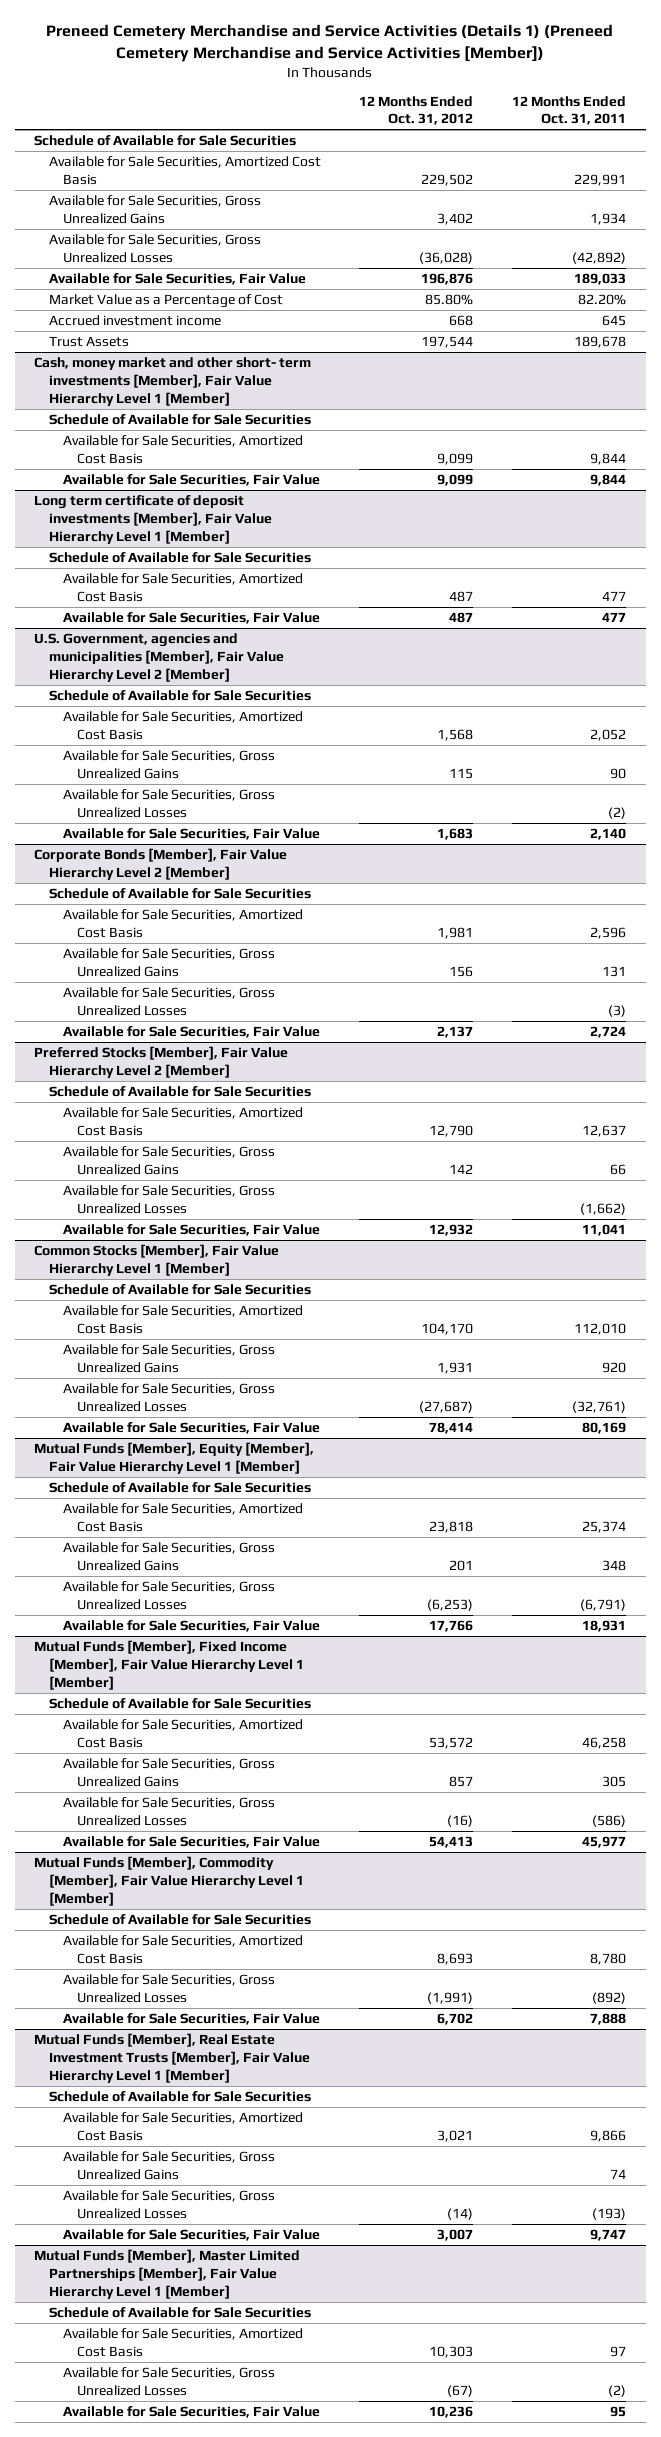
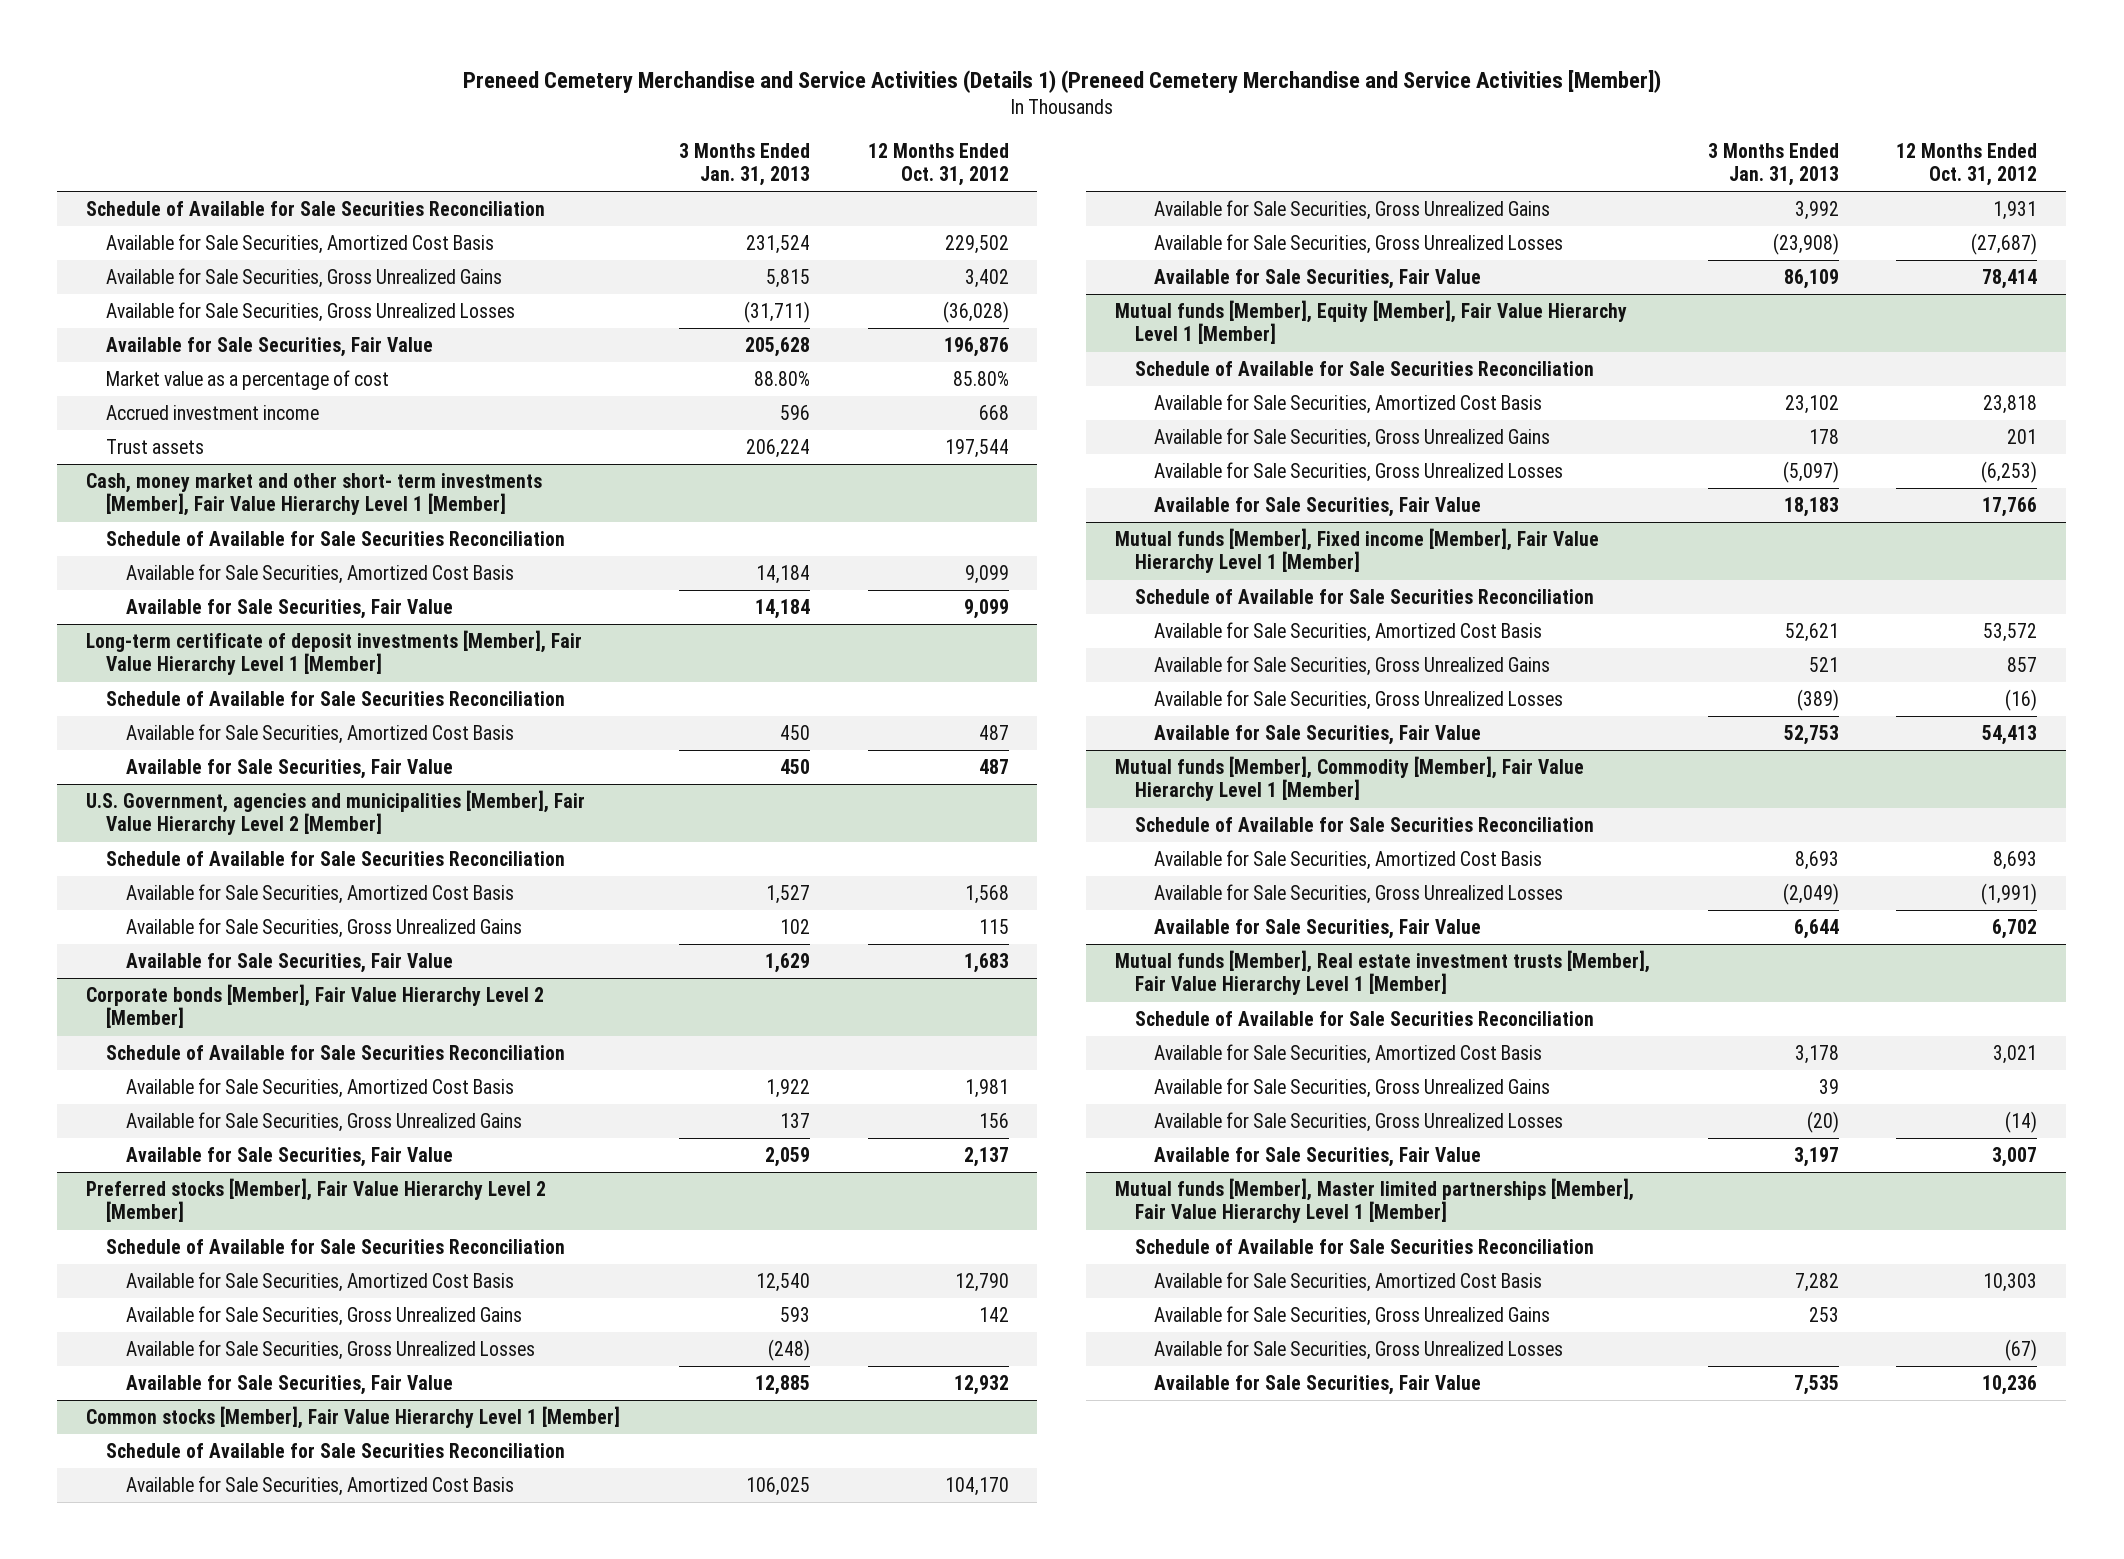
[512,95,627,126] 12 Months Ended Oct. 31, 2011 -> none
none -> [678,142,810,187] 3 Months Ended Jan. 31, 2013
[34,135,297,147] Schedule of Available for Sale Securities -> [86,201,546,217] Schedule of Available for Sale Securities Reconciliation
[48,294,283,309] Market Value as a Percentage of Cost -> [105,370,389,391] Market value as a percentage of cost
[48,336,129,348] Trust Assets -> [105,439,204,455] Trust assets
[48,414,311,426] Schedule of Available for Sale Securities -> [105,531,565,547] Schedule of Available for Sale Securities Reconciliation
[34,495,272,544] Long term certificate of deposit investments [Member], Fair Value Hierarchy Level 1 [Member] -> [86,630,583,676] Long-term certificate of deposit investments [Member], Fair Value Hierarchy Level 1 [Member]
[48,552,311,564] Schedule of Available for Sale Securities -> [105,691,565,707] Schedule of Available for Sale Securities Reconciliation
[48,690,311,702] Schedule of Available for Sale Securities -> [105,851,565,867] Schedule of Available for Sale Securities Reconciliation
[62,789,275,818] Available for Sale Securities, Gross Unrealized Losses -> none
[34,848,288,880] Corporate Bonds [Member], Fair Value Hierarchy Level 2 [Member] -> [86,984,545,1029] Corporate bonds [Member], Fair Value Hierarchy Level 2 [Member]
[48,888,311,900] Schedule of Available for Sale Securities -> [105,1045,565,1061] Schedule of Available for Sale Securities Reconciliation
[62,987,275,1016] Available for Sale Securities, Gross Unrealized Losses -> none
[34,1046,289,1078] Preferred Stocks [Member], Fair Value Hierarchy Level 2 [Member] -> [86,1178,547,1223] Preferred stocks [Member], Fair Value Hierarchy Level 2 [Member]
[48,1086,311,1098] Schedule of Available for Sale Securities -> [105,1239,565,1255] Schedule of Available for Sale Securities Reconciliation
[34,1244,280,1276] Common Stocks [Member], Fair Value Hierarchy Level 1 [Member] -> [86,1406,621,1430] Common stocks [Member], Fair Value Hierarchy Level 1 [Member]
[48,1284,311,1296] Schedule of Available for Sale Securities -> [105,1443,565,1459] Schedule of Available for Sale Securities Reconciliation
[34,1442,315,1474] Mutual Funds [Member], Equity [Member], Fair Value Hierarchy Level 1 [Member] -> [1115,300,1628,345] Mutual funds [Member], Equity [Member], Fair Value Hierarchy Level 1 [Member]
[48,1482,311,1494] Schedule of Available for Sale Securities -> [1134,361,1594,377] Schedule of Available for Sale Securities Reconciliation
[34,1640,304,1690] Mutual Funds [Member], Fixed Income [Member], Fair Value Hierarchy Level 1 [Member] -> [1115,528,1600,574] Mutual funds [Member], Fixed income [Member], Fair Value Hierarchy Level 1 [Member]
[48,1698,311,1710] Schedule of Available for Sale Securities -> [1134,589,1594,605] Schedule of Available for Sale Securities Reconciliation
[34,1856,304,1906] Mutual Funds [Member], Commodity [Member], Fair Value Hierarchy Level 1 [Member] -> [1115,756,1585,802] Mutual funds [Member], Commodity [Member], Fair Value Hierarchy Level 1 [Member]
[48,1914,311,1926] Schedule of Available for Sale Securities -> [1134,817,1594,833] Schedule of Available for Sale Securities Reconciliation
[34,2033,310,2083] Mutual Funds [Member], Real Estate Investment Trusts [Member], Fair Value Hierarchy Level 1 [Member] -> [1115,950,1651,996] Mutual funds [Member], Real estate investment trusts [Member], Fair Value Hierarchy Level 1 [Member]
[48,2091,311,2103] Schedule of Available for Sale Securities -> [1134,1011,1594,1027] Schedule of Available for Sale Securities Reconciliation
[34,2249,301,2299] Mutual Funds [Member], Master Limited Partnerships [Member], Fair Value Hierarchy Level 1 [Member] -> [1115,1178,1635,1224] Mutual funds [Member], Master limited partnerships [Member], Fair Value Hierarchy Level 1 [Member]
[48,2307,311,2319] Schedule of Available for Sale Securities -> [1134,1239,1594,1255] Schedule of Available for Sale Securities Reconciliation
none -> [1154,1306,1551,1327] Available for Sale Securities, Gross Unrealized Gains

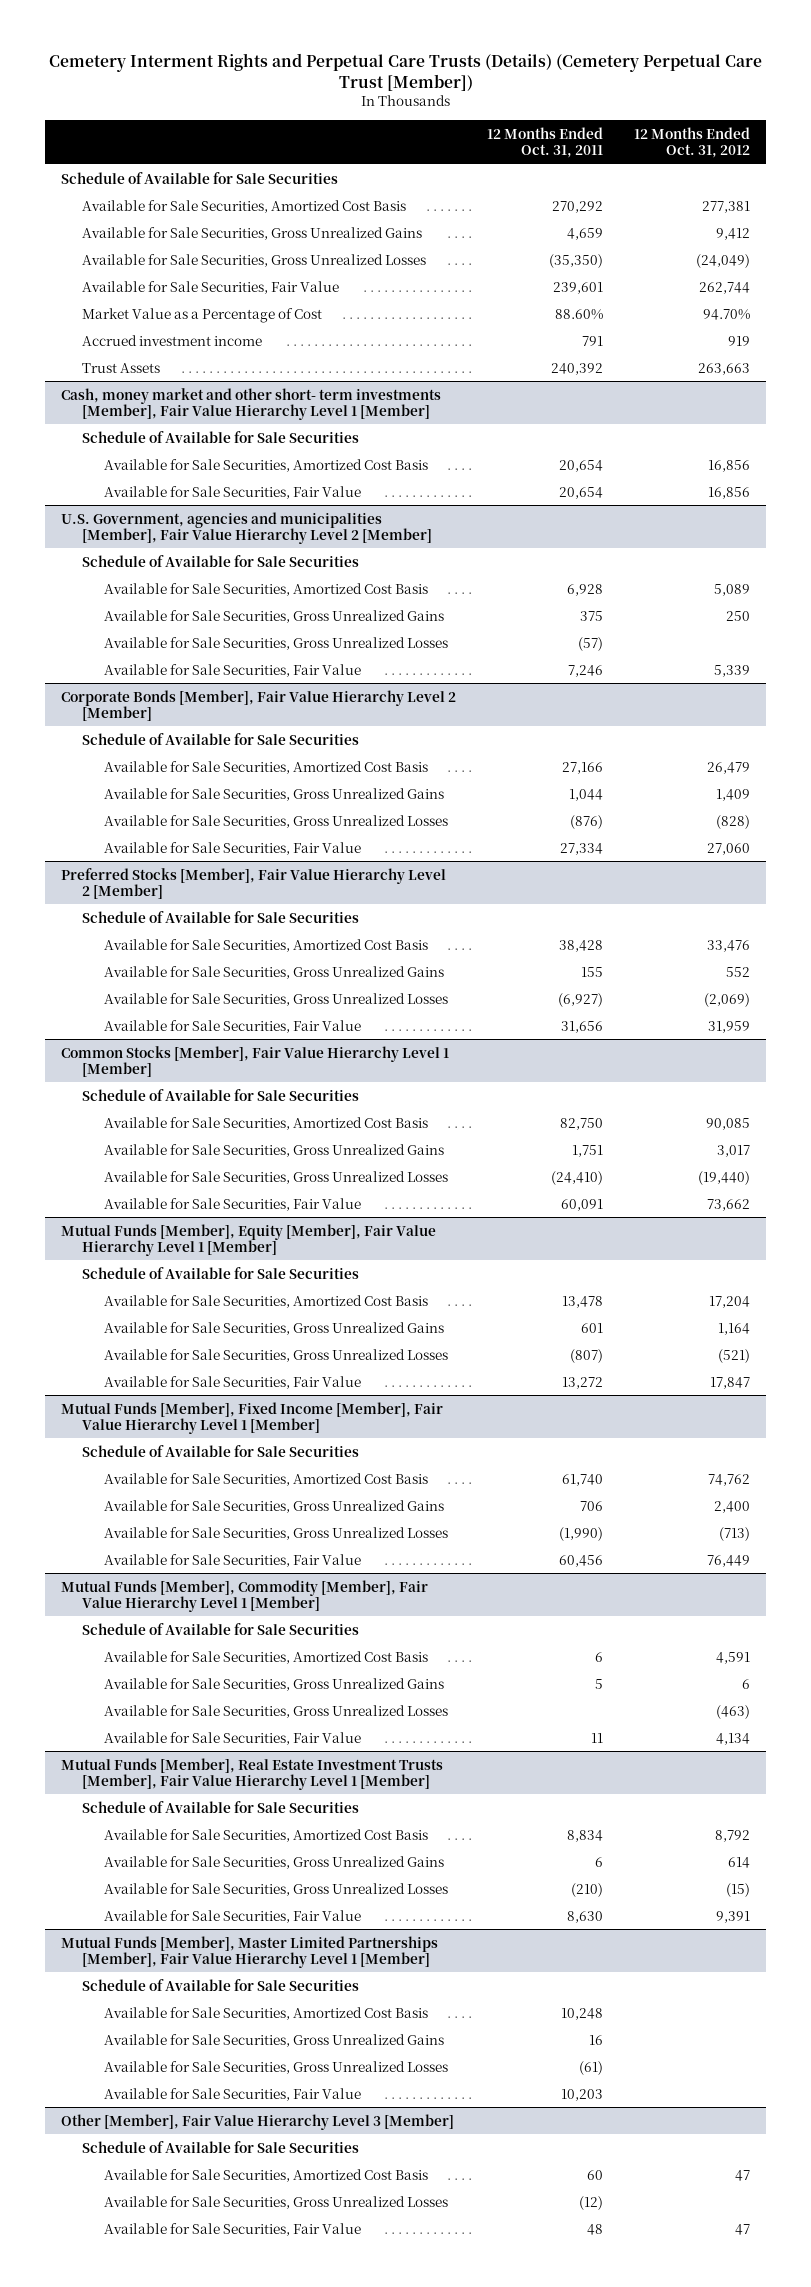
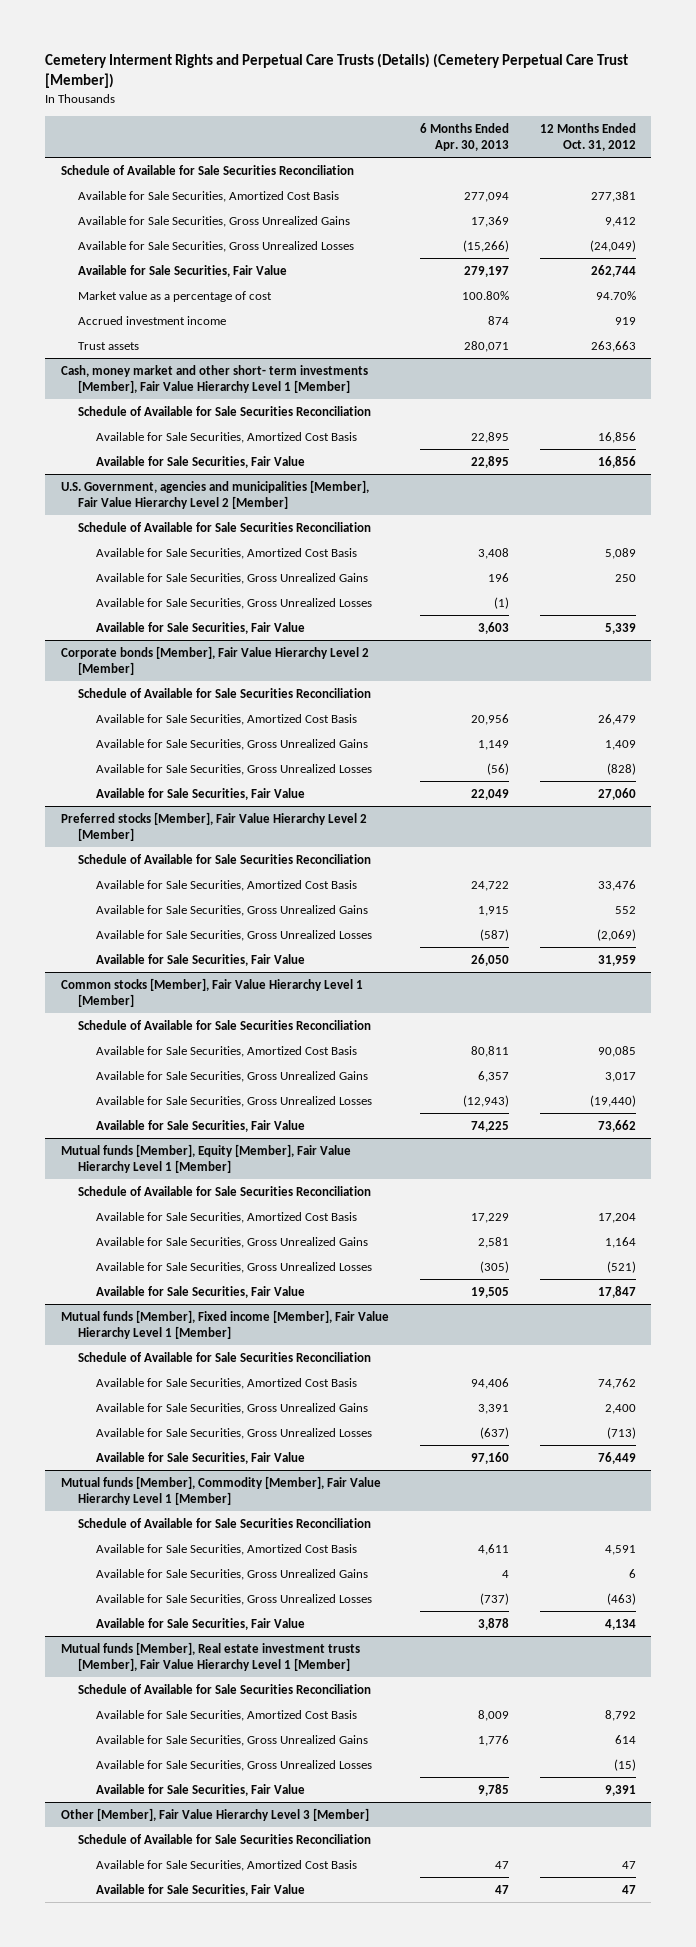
[487,126,604,158] 12 Months Ended Oct. 31, 2011 -> none
none -> [419,122,509,151] 6 Months Ended Apr. 30, 2013
[61,171,339,184] Schedule of Available for Sale Securities -> [60,164,354,175] Schedule of Available for Sale Securities Reconciliation
[82,307,323,323] Market Value as a Percentage of Cost -> [78,290,273,302] Market value as a percentage of cost
[82,362,161,373] Trust Assets -> [78,341,140,350] Trust assets
[82,430,360,443] Schedule of Available for Sale Securities -> [78,405,372,416] Schedule of Available for Sale Securities Reconciliation
[82,554,360,567] Schedule of Available for Sale Securities -> [78,521,372,532] Schedule of Available for Sale Securities Reconciliation
[61,689,457,721] Corporate Bonds [Member], Fair Value Hierarchy Level 2 [Member] -> [60,645,369,675] Corporate bonds [Member], Fair Value Hierarchy Level 2 [Member]
[82,732,360,745] Schedule of Available for Sale Securities -> [78,687,372,698] Schedule of Available for Sale Securities Reconciliation
[61,867,447,899] Preferred Stocks [Member], Fair Value Hierarchy Level 2 [Member] -> [60,811,367,841] Preferred stocks [Member], Fair Value Hierarchy Level 2 [Member]
[82,910,360,923] Schedule of Available for Sale Securities -> [78,853,372,864] Schedule of Available for Sale Securities Reconciliation
[61,1045,450,1077] Common Stocks [Member], Fair Value Hierarchy Level 1 [Member] -> [60,977,363,1007] Common stocks [Member], Fair Value Hierarchy Level 1 [Member]
[82,1088,360,1101] Schedule of Available for Sale Securities -> [78,1019,372,1030] Schedule of Available for Sale Securities Reconciliation
[61,1223,437,1256] Mutual Funds [Member], Equity [Member], Fair Value Hierarchy Level 1 [Member] -> [60,1143,351,1173] Mutual funds [Member], Equity [Member], Fair Value Hierarchy Level 1 [Member]
[82,1266,360,1279] Schedule of Available for Sale Securities -> [78,1185,372,1196] Schedule of Available for Sale Securities Reconciliation
[61,1401,444,1434] Mutual Funds [Member], Fixed Income [Member], Fair Value Hierarchy Level 1 [Member] -> [60,1309,389,1339] Mutual funds [Member], Fixed income [Member], Fair Value Hierarchy Level 1 [Member]
[82,1444,360,1457] Schedule of Available for Sale Securities -> [78,1351,372,1362] Schedule of Available for Sale Securities Reconciliation
[61,1579,429,1612] Mutual Funds [Member], Commodity [Member], Fair Value Hierarchy Level 1 [Member] -> [60,1475,381,1505] Mutual funds [Member], Commodity [Member], Fair Value Hierarchy Level 1 [Member]
[82,1622,360,1635] Schedule of Available for Sale Securities -> [78,1517,372,1528] Schedule of Available for Sale Securities Reconciliation
[61,1757,444,1790] Mutual Funds [Member], Real Estate Investment Trusts [Member], Fair Value Hierarchy Level 1 [Member] -> [60,1641,360,1671] Mutual funds [Member], Real estate investment trusts [Member], Fair Value Hierarchy Level 1 [Member]
[82,1800,360,1813] Schedule of Available for Sale Securities -> [78,1683,372,1694] Schedule of Available for Sale Securities Reconciliation
[61,1935,439,1968] Mutual Funds [Member], Master Limited Partnerships [Member], Fair Value Hierarchy Level 1 [Member] -> none
[82,1978,360,1991] Schedule of Available for Sale Securities -> none
[103,2006,428,2020] Available for Sale Securities, Amortized Cost Basis -> none
[103,2033,444,2047] Available for Sale Securities, Gross Unrealized Gains -> none
[103,2060,448,2074] Available for Sale Securities, Gross Unrealized Losses -> none
[103,2087,361,2101] Available for Sale Securities, Fair Value -> none
[82,2140,360,2153] Schedule of Available for Sale Securities -> [78,1833,372,1844] Schedule of Available for Sale Securities Reconciliation
[103,2195,448,2209] Available for Sale Securities, Gross Unrealized Losses -> none

